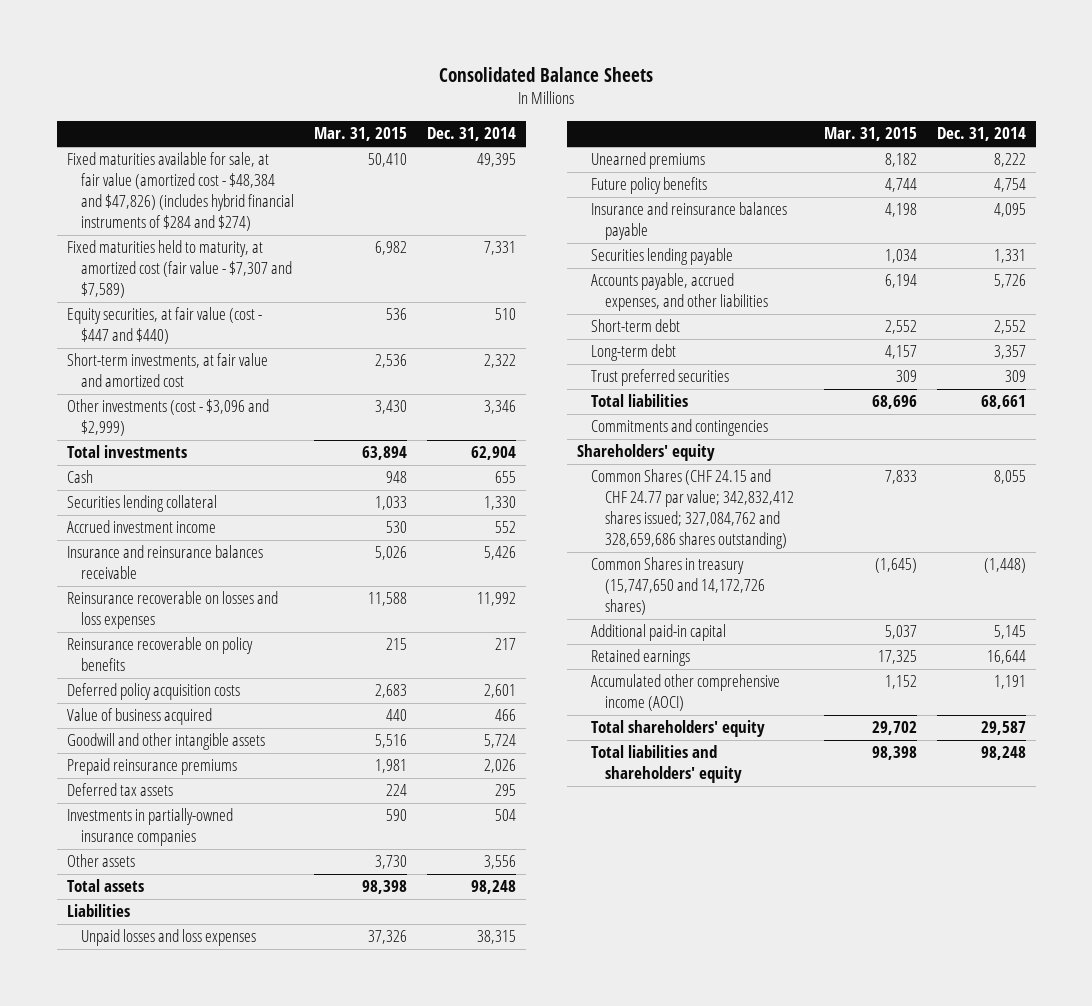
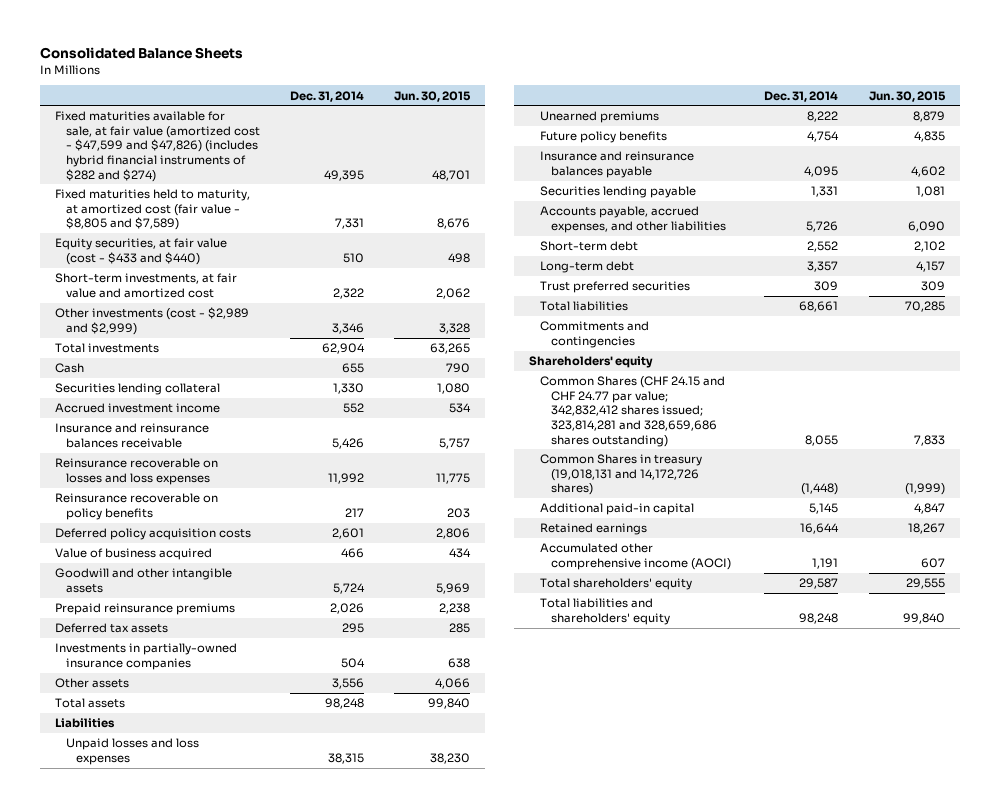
[313,127,407,142] Mar. 31, 2015 -> none
none -> [394,90,472,102] Jun. 30, 2015
[66,152,294,231] Fixed maturities available for sale, at fair value (amortized cost - $48,384 and $47,826) (includes hybrid financial instruments of $284 and $274) -> [54,111,260,182] Fixed maturities available for sale, at fair value (amortized cost - $47,599 and $47,826) (includes hybrid financial instruments of $282 and $274)
[66,240,292,299] Fixed maturities held to maturity, at amortized cost (fair value - $7,307 and $7,589) -> [54,189,250,231] Fixed maturities held to maturity, at amortized cost (fair value - $8,805 and $7,589)
[66,307,262,345] Equity securities, at fair value (cost - $447 and $440) -> [54,238,227,265] Equity securities, at fair value (cost - $433 and $440)
[66,399,269,437] Other investments (cost - $3,096 and $2,999) -> [54,307,249,335] Other investments (cost - $2,989 and $2,999)
[591,469,795,549] Common Shares (CHF 24.15 and CHF 24.77 par value; 342,832,412 shares issued; 327,084,762 and 328,659,686 shares outstanding) -> [540,376,726,447] Common Shares (CHF 24.15 and CHF 24.77 par value; 342,832,412 shares issued; 323,814,281 and 328,659,686 shares outstanding)
[591,557,766,616] Common Shares in treasury (15,747,650 and 14,172,726 shares) -> [540,454,703,496] Common Shares in treasury (19,018,131 and 14,172,726 shares)

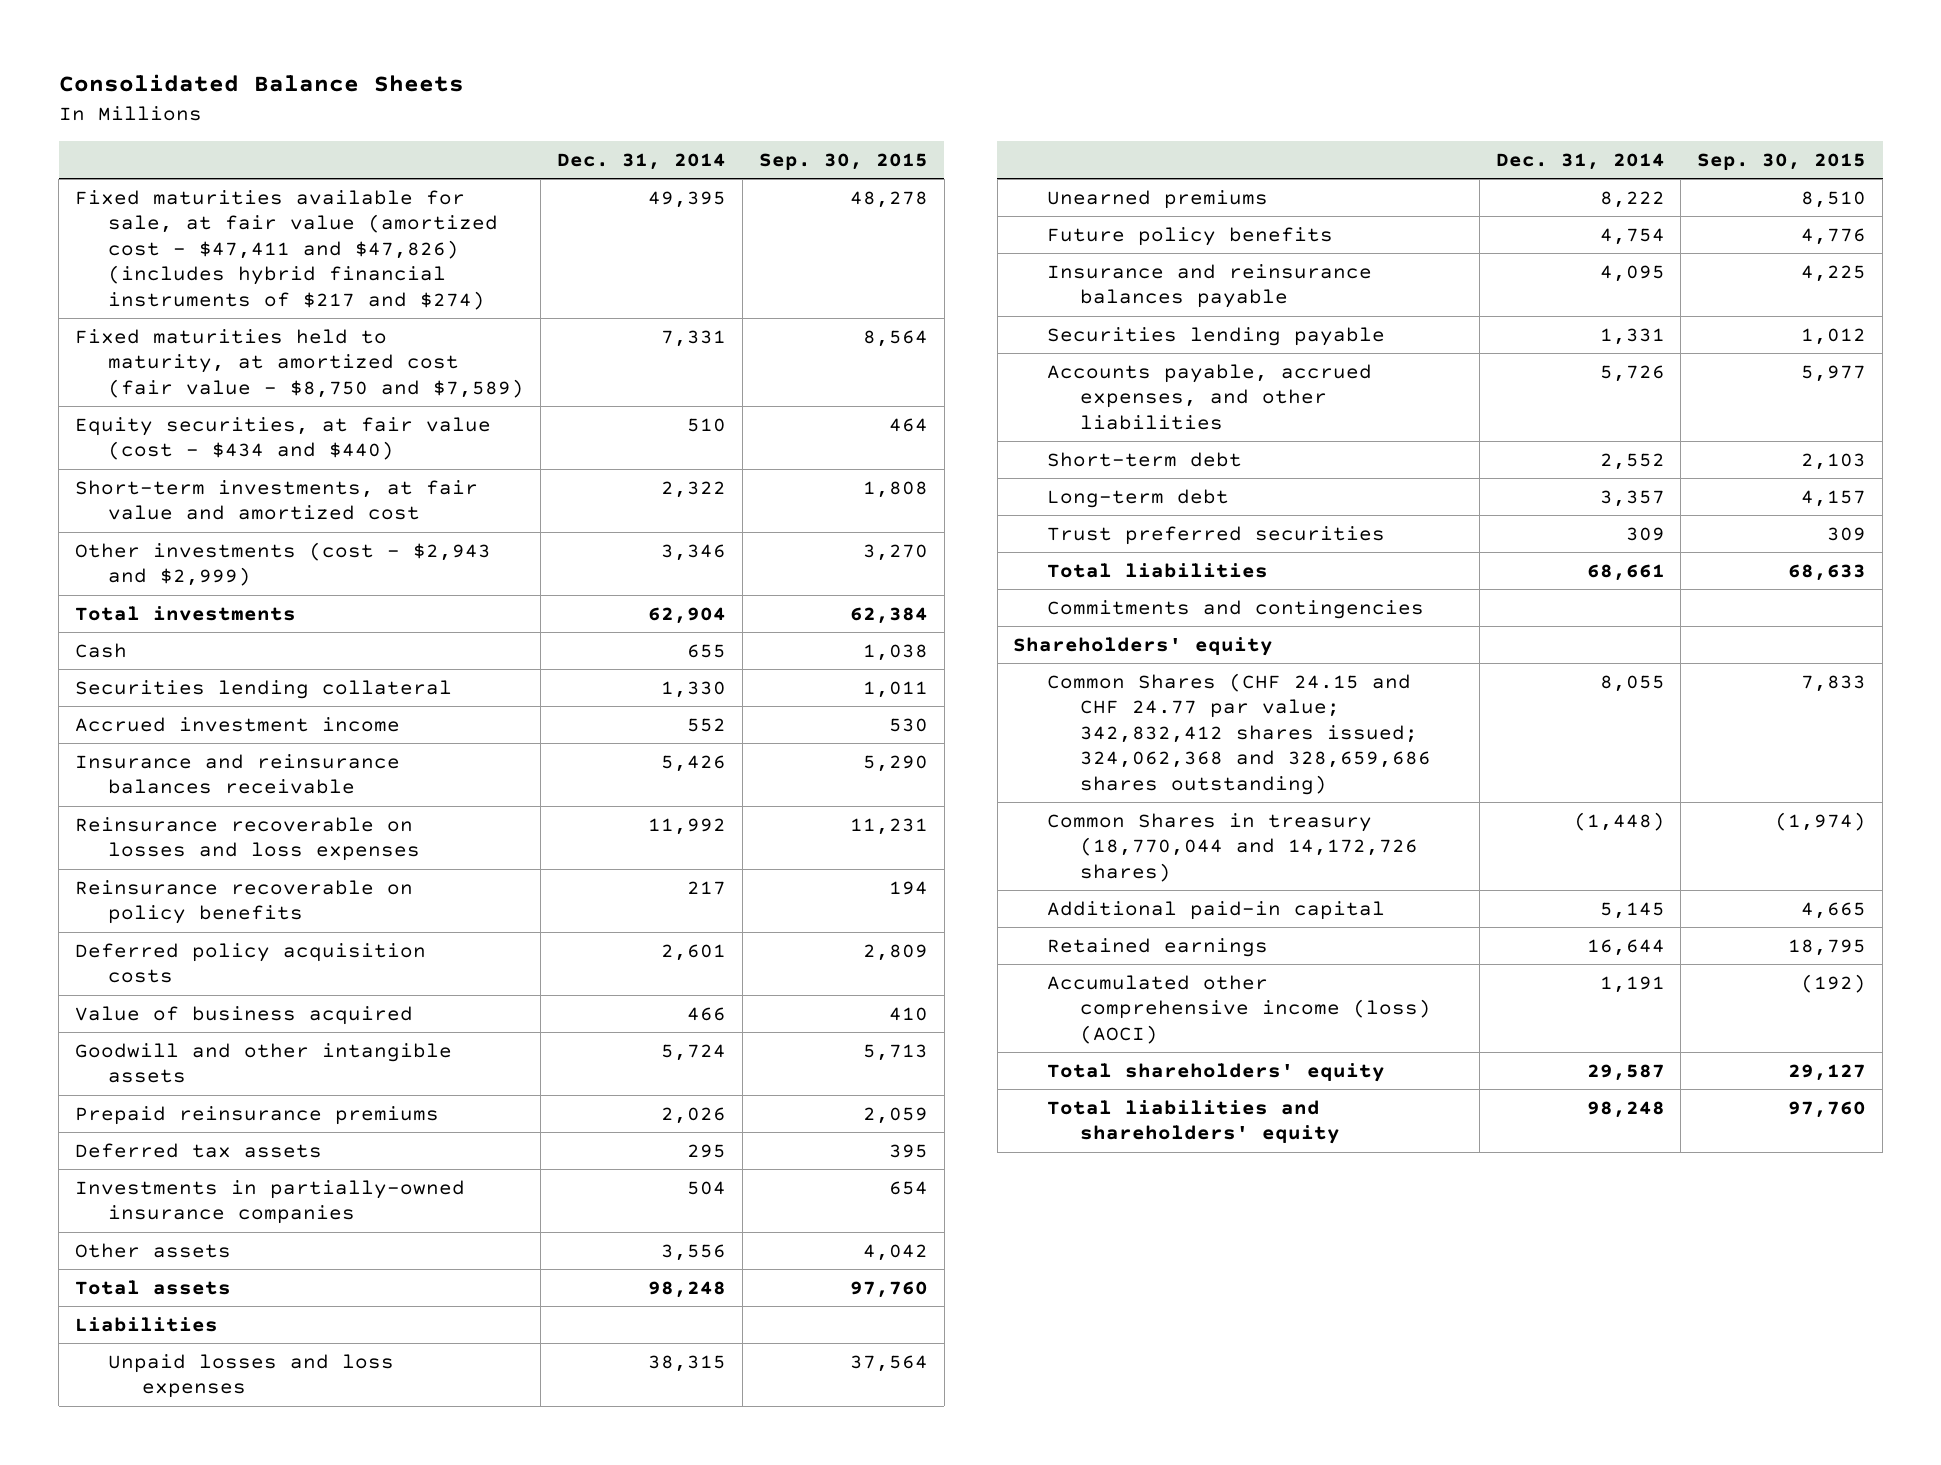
[394,90,472,102] Jun. 30, 2015 -> none
none -> [758,152,928,170] Sep. 30, 2015
[54,111,260,182] Fixed maturities available for sale, at fair value (amortized cost - $47,599 and $47,826) (includes hybrid financial instruments of $282 and $274) -> [74,189,499,310] Fixed maturities available for sale, at fair value (amortized cost - $47,411 and $47,826) (includes hybrid financial instruments of $217 and $274)
[54,189,250,231] Fixed maturities held to maturity, at amortized cost (fair value - $8,805 and $7,589) -> [74,328,525,398] Fixed maturities held to maturity, at amortized cost (fair value - $8,750 and $7,589)
[54,238,227,265] Equity securities, at fair value (cost - $433 and $440) -> [74,416,491,461] Equity securities, at fair value (cost - $434 and $440)
[54,307,249,335] Other investments (cost - $2,989 and $2,999) -> [74,541,491,587] Other investments (cost - $2,943 and $2,999)
[540,376,726,447] Common Shares (CHF 24.15 and CHF 24.77 par value; 342,832,412 shares issued; 323,814,281 and 328,659,686 shares outstanding) -> [1046,672,1432,795] Common Shares (CHF 24.15 and CHF 24.77 par value; 342,832,412 shares issued; 324,062,368 and 328,659,686 shares outstanding)
[540,454,703,496] Common Shares in treasury (19,018,131 and 14,172,726 shares) -> [1046,812,1419,882] Common Shares in treasury (18,770,044 and 14,172,726 shares)
[540,543,731,570] Accumulated other comprehensive income (AOCI) -> [1046,974,1432,1044] Accumulated other comprehensive income (loss) (AOCI)

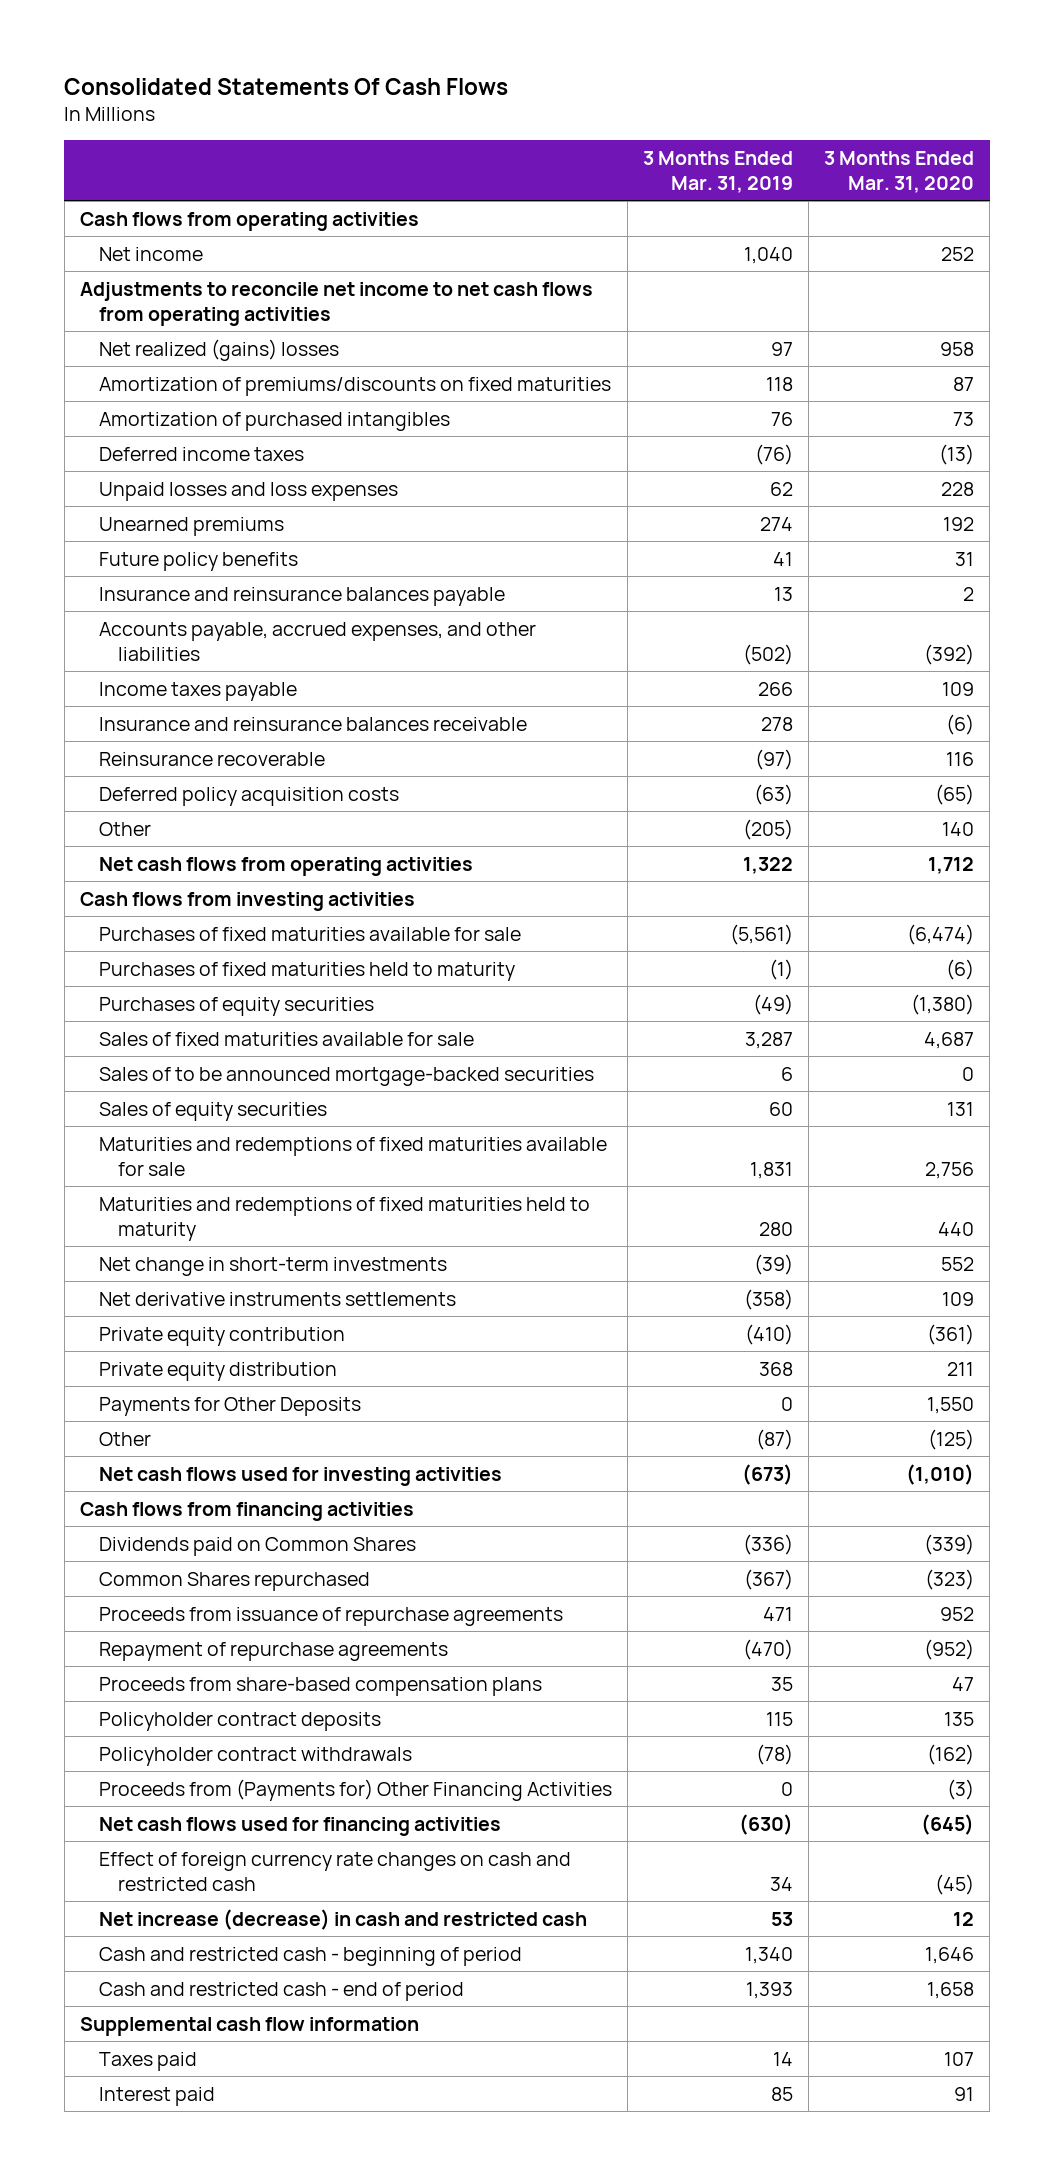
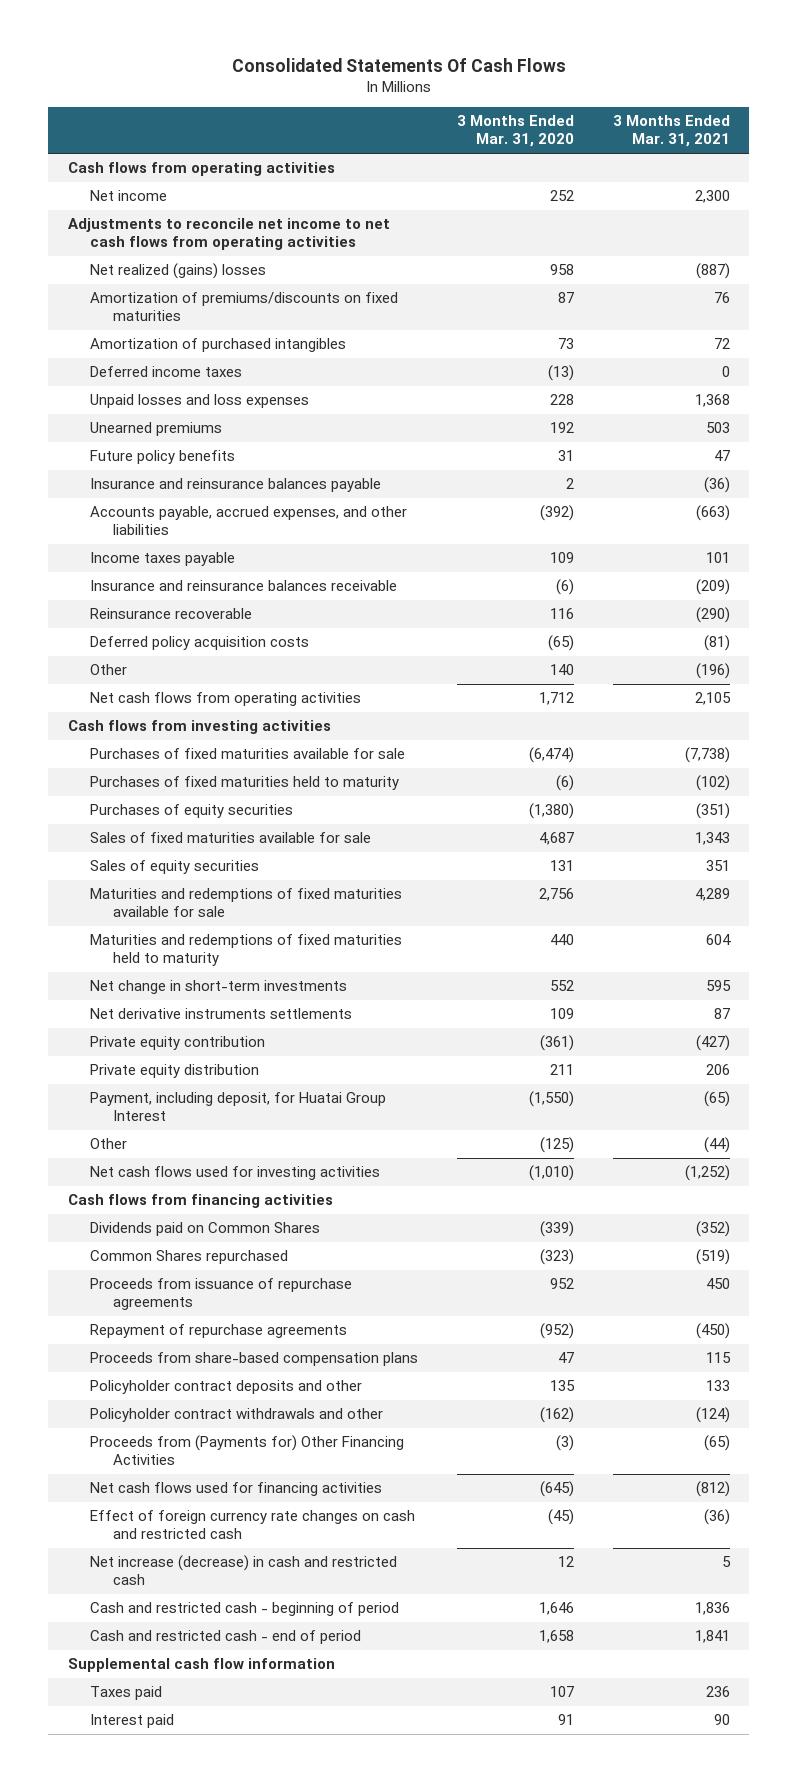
[643,150,794,193] 3 Months Ended Mar. 31, 2019 -> none
none -> [612,115,730,148] 3 Months Ended Mar. 31, 2021
[99,1066,595,1086] Sales of to be announced mortgage-backed securities -> none
[99,1396,362,1416] Payments for Other Deposits -> none
none -> [90,1092,387,1122] Payment, including deposit, for Huatai Group Interest
[99,1711,382,1731] Policyholder contract deposits -> [90,1380,363,1395] Policyholder contract deposits and other
[99,1746,413,1766] Policyholder contract withdrawals -> [90,1408,384,1423] Policyholder contract withdrawals and other

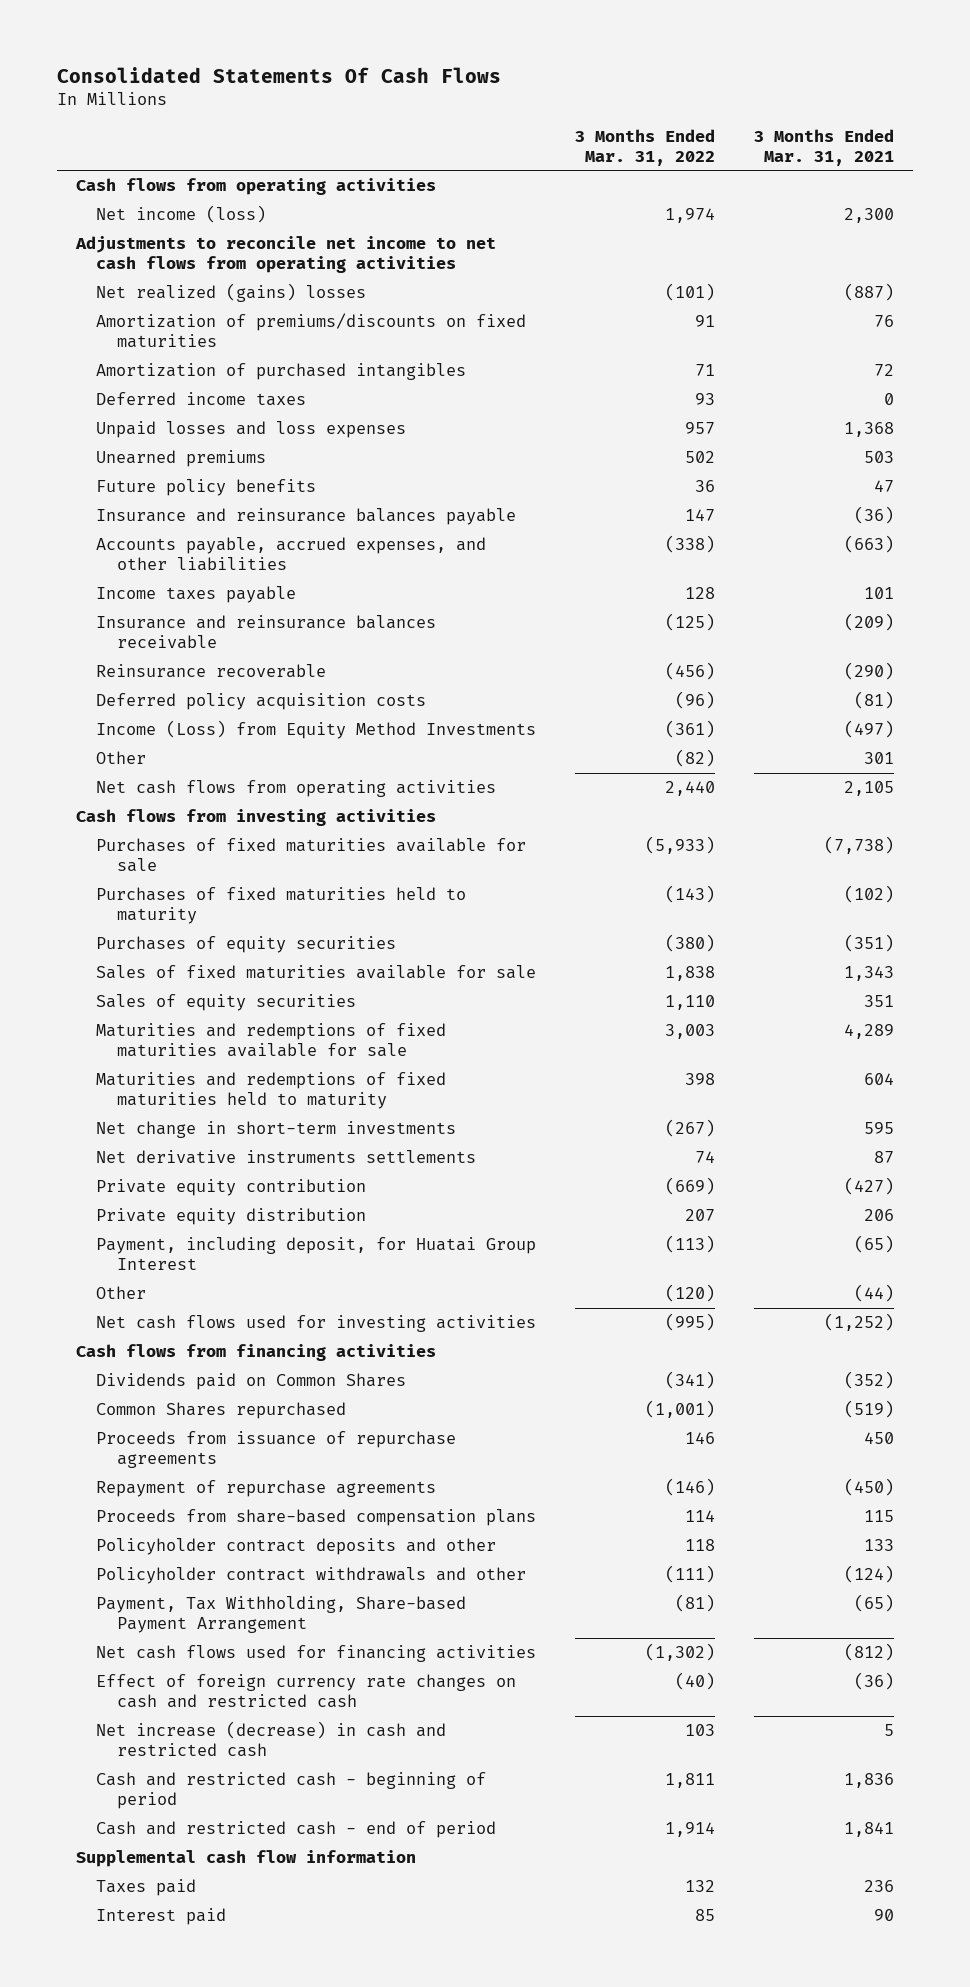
[457,115,575,148] 3 Months Ended Mar. 31, 2020 -> none
none -> [575,129,716,166] 3 Months Ended Mar. 31, 2022
[90,190,168,202] Net income -> [96,205,267,224] Net income (loss)
none -> [96,720,537,740] Income (Loss) from Equity Method Investments
[695,663,730,680] (196) -> [863,752,894,765] 301
[90,1435,405,1466] Proceeds from (Payments for) Other Financing Activities -> none
none -> [96,1596,467,1634] Payment, Tax Withholding, Share-based Payment Arrangement

